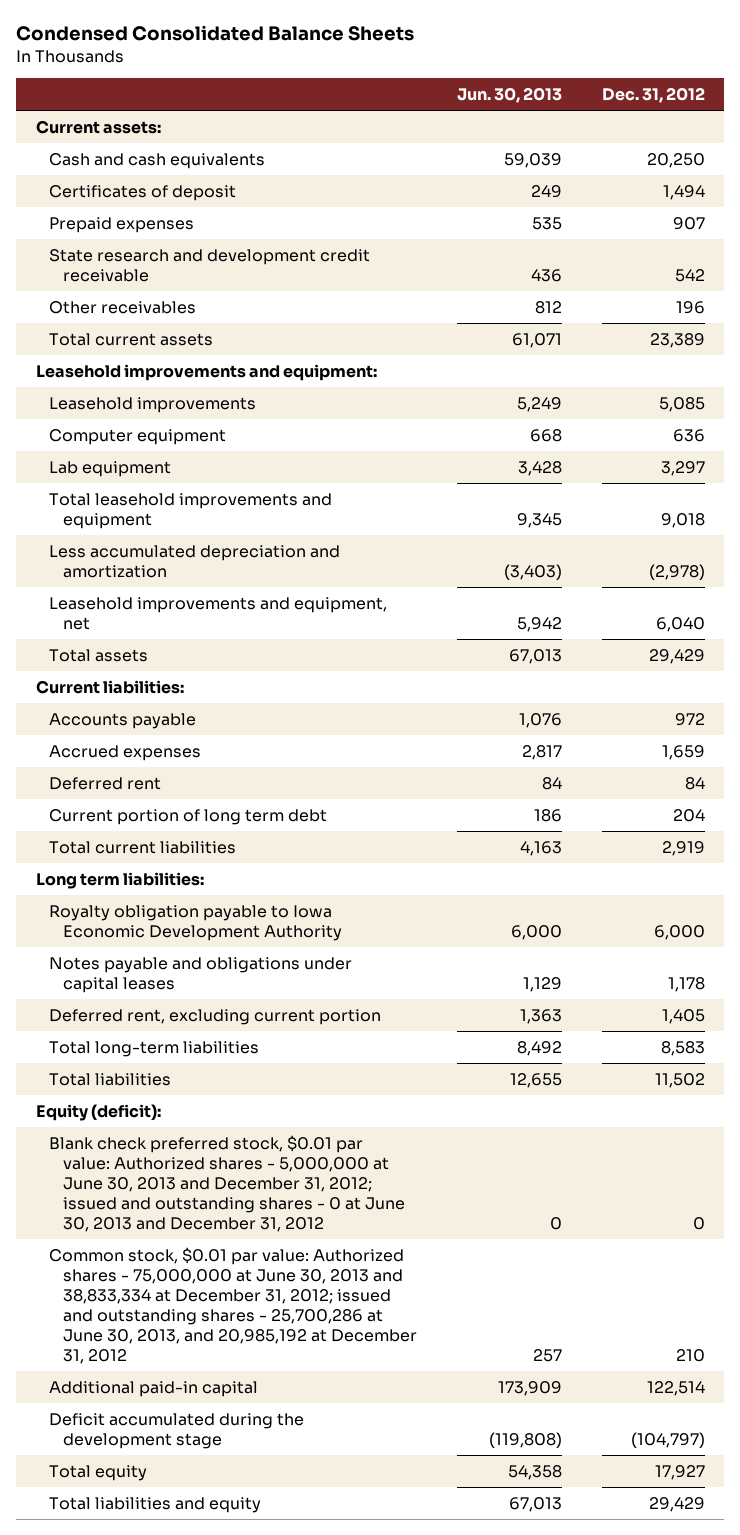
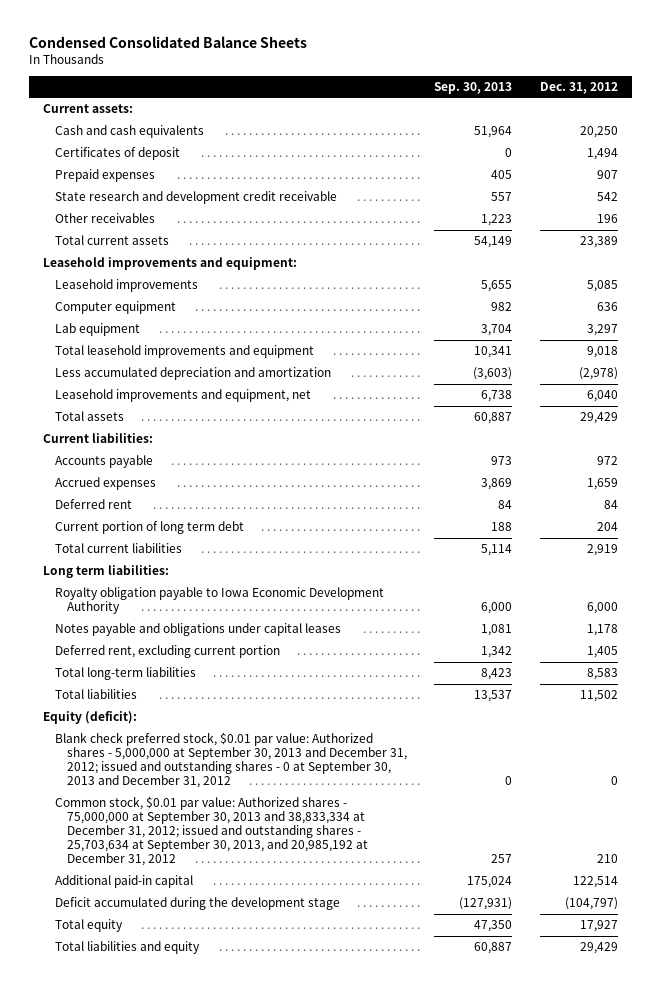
[456,86,562,103] Jun. 30, 2013 -> none
none -> [434,81,513,94] Sep. 30, 2013
[49,1134,405,1232] Blank check preferred stock, $0.01 par value: Authorized shares - 5,000,000 at June 30, 2013 and December 31, 2012; issued and outstanding shares - 0 at June 30, 2013 and December 31, 2012 -> [54,732,407,789] Blank check preferred stock, $0.01 par value: Authorized shares - 5,000,000 at September 30, 2013 and December 31, 2012; issued and outstanding shares - 0 at September 30, 2013 and December 31, 2012
[49,1246,417,1364] Common stock, $0.01 par value: Authorized shares - 75,000,000 at June 30, 2013 and 38,833,334 at December 31, 2012; issued and outstanding shares - 25,700,286 at June 30, 2013, and 20,985,192 at December 31, 2012 -> [54,796,368,867] Common stock, $0.01 par value: Authorized shares - 75,000,000 at September 30, 2013 and 38,833,334 at December 31, 2012; issued and outstanding shares - 25,703,634 at September 30, 2013, and 20,985,192 at December 31, 2012

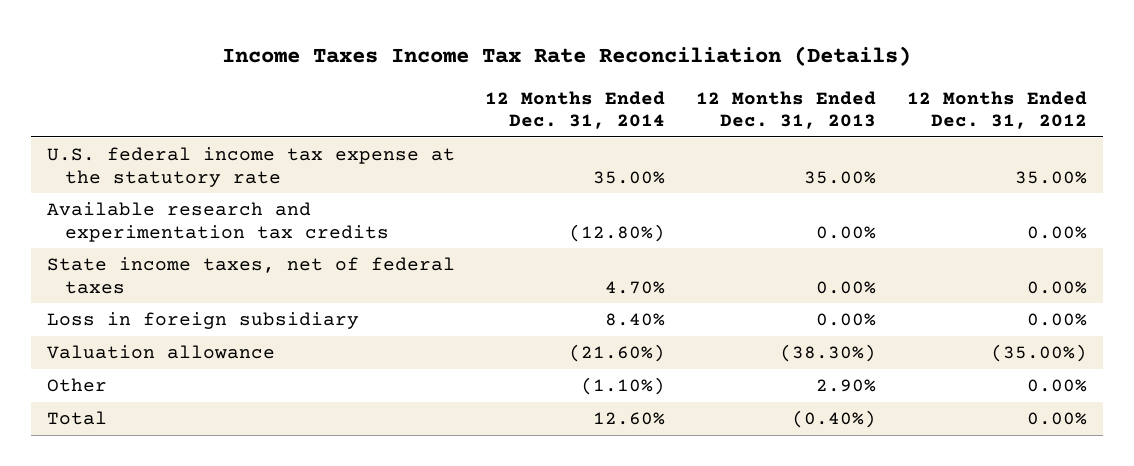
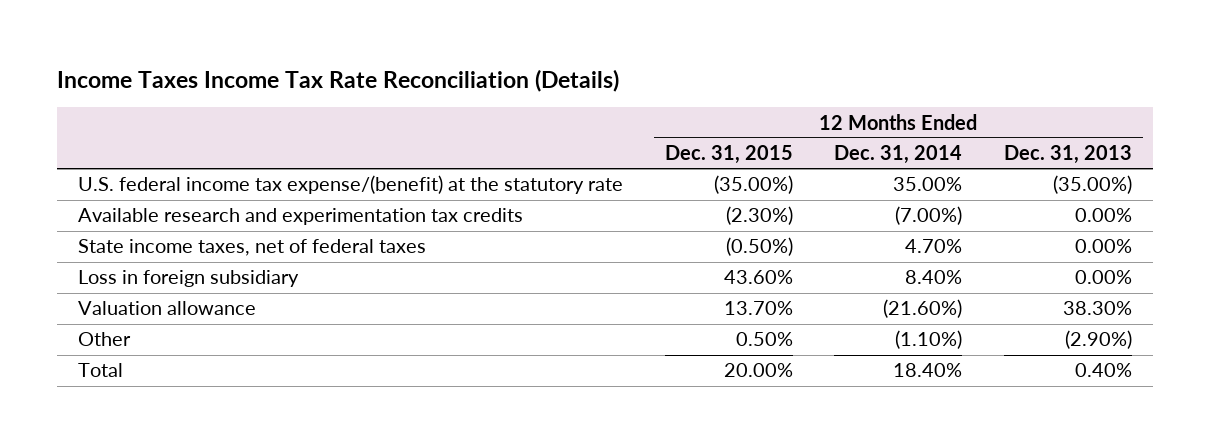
[907,90,1088,130] 12 Months Ended Dec. 31, 2012 -> none
none -> [664,145,793,165] Dec. 31, 2015
[46,147,455,187] U.S. federal income tax expense at the statutory rate -> [77,175,623,195] U.S. federal income tax expense/(benefit) at the statutory rate
[804,170,877,184] 35.00% -> [1053,175,1133,195] (35.00%)
[569,223,666,242] (12.80%) -> [895,206,963,226] (7.00%)
[780,344,877,363] (38.30%) -> [1063,301,1133,316] 38.30%
[816,379,877,393] 2.90% -> [1065,330,1133,350] (2.90%)
[593,412,666,426] 12.60% -> [893,363,963,378] 18.40%
[792,410,877,429] (0.40%) -> [1075,363,1133,378] 0.40%

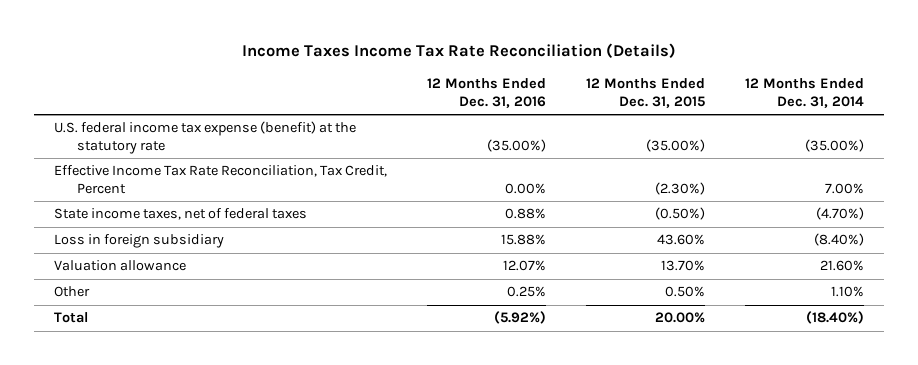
[1004,145,1133,165] Dec. 31, 2013 -> none
none -> [426,78,546,108] 12 Months Ended Dec. 31, 2016
[77,208,523,226] Available research and experimentation tax credits -> none
[77,175,623,195] U.S. federal income tax expense/(benefit) at the statutory rate -> [54,121,357,155] U.S. federal income tax expense (benefit) at the statutory rate
[893,177,963,192] 35.00% -> [804,139,864,153] (35.00%)
none -> [54,165,388,195] Effective Income Tax Rate Reconciliation, Tax Credit, Percent
[905,239,963,254] 4.70% -> [815,207,864,221] (4.70%)
[905,270,963,285] 8.40% -> [813,233,864,247] (8.40%)
[883,299,963,319] (21.60%) -> [819,260,864,272] 21.60%
[895,330,963,350] (1.10%) -> [830,286,864,298] 1.10%
[893,363,963,378] 18.40% -> [805,311,864,325] (18.40%)

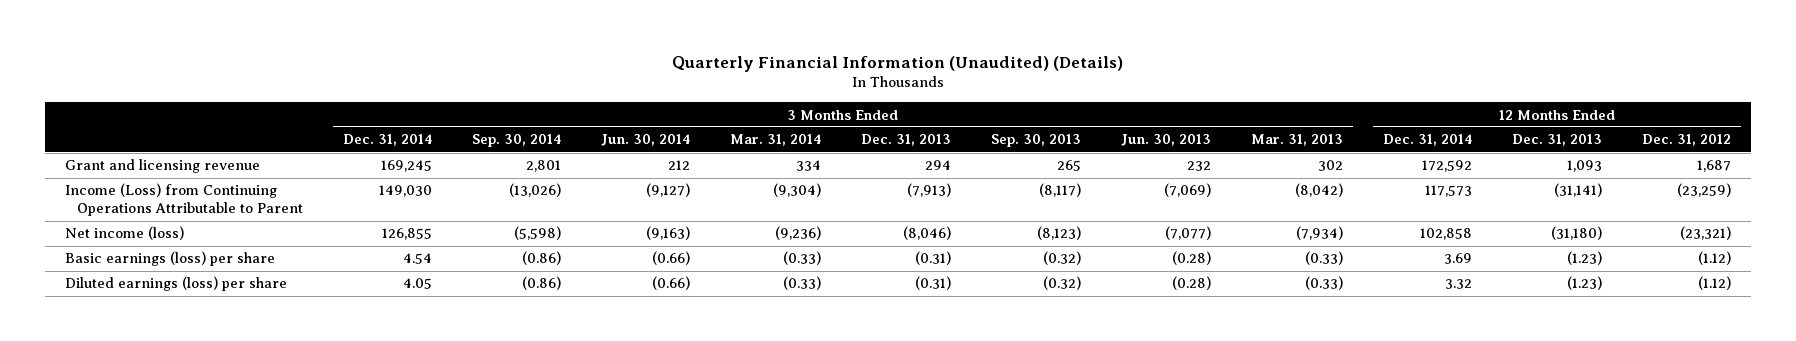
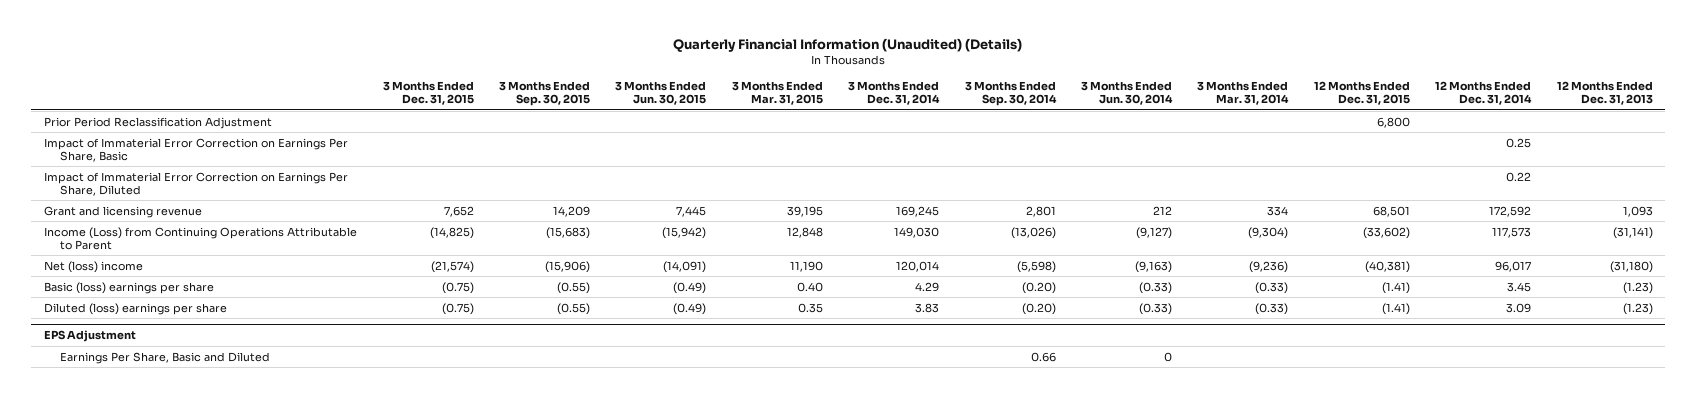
[860,134,951,147] Dec. 31, 2013 -> none
[990,134,1081,148] Sep. 30, 2013 -> none
[1120,134,1211,147] Jun. 30, 2013 -> none
[1250,134,1343,147] Mar. 31, 2013 -> none
[1641,134,1731,147] Dec. 31, 2012 -> none
none -> [382,80,474,106] 3 Months Ended Dec. 31, 2015
none -> [498,80,590,107] 3 Months Ended Sep. 30, 2015
none -> [615,80,707,106] 3 Months Ended Jun. 30, 2015
none -> [731,80,823,106] 3 Months Ended Mar. 31, 2015
none -> [1313,80,1410,106] 12 Months Ended Dec. 31, 2015
none -> [44,116,273,129] Prior Period Reclassification Adjustment
none -> [44,137,349,162] Impact of Immaterial Error Correction on Earnings Per Share, Basic
none -> [44,171,349,196] Impact of Immaterial Error Correction on Earnings Per Share, Diluted
[64,226,184,241] Net income (loss) -> [44,260,144,273] Net (loss) income
[381,228,432,241] 126,855 -> [896,260,940,272] 120,014
[1419,228,1472,241] 102,858 -> [1495,260,1532,272] 96,017
[64,251,275,267] Basic earnings (loss) per share -> [44,281,215,294] Basic (loss) earnings per share
[402,253,432,265] 4.54 -> [915,281,940,292] 4.29
[521,251,561,266] (0.86) -> [1021,281,1056,294] (0.20)
[651,251,690,266] (0.66) -> [1138,281,1172,294] (0.33)
[1443,253,1472,265] 3.69 -> [1507,281,1532,292] 3.45
[64,276,287,292] Diluted earnings (loss) per share -> [44,302,228,315] Diluted (loss) earnings per share
[402,278,432,290] 4.05 -> [915,302,940,313] 3.83
[521,276,561,291] (0.86) -> [1021,302,1056,315] (0.20)
[651,276,690,291] (0.66) -> [1138,302,1172,315] (0.33)
[1444,279,1472,290] 3.32 -> [1506,302,1532,313] 3.09
none -> [44,330,137,343] EPS Adjustment
none -> [60,351,271,364] Earnings Per Share, Basic and Diluted

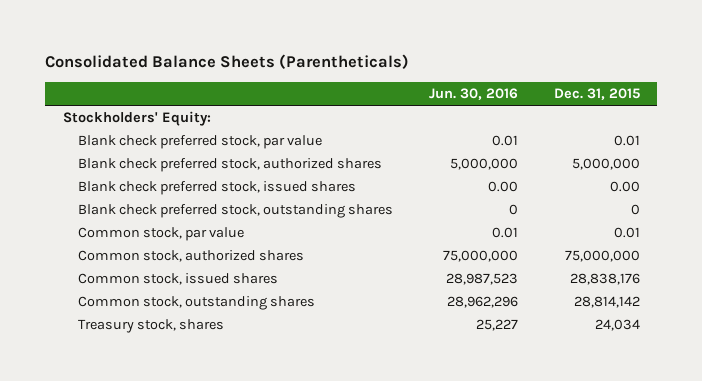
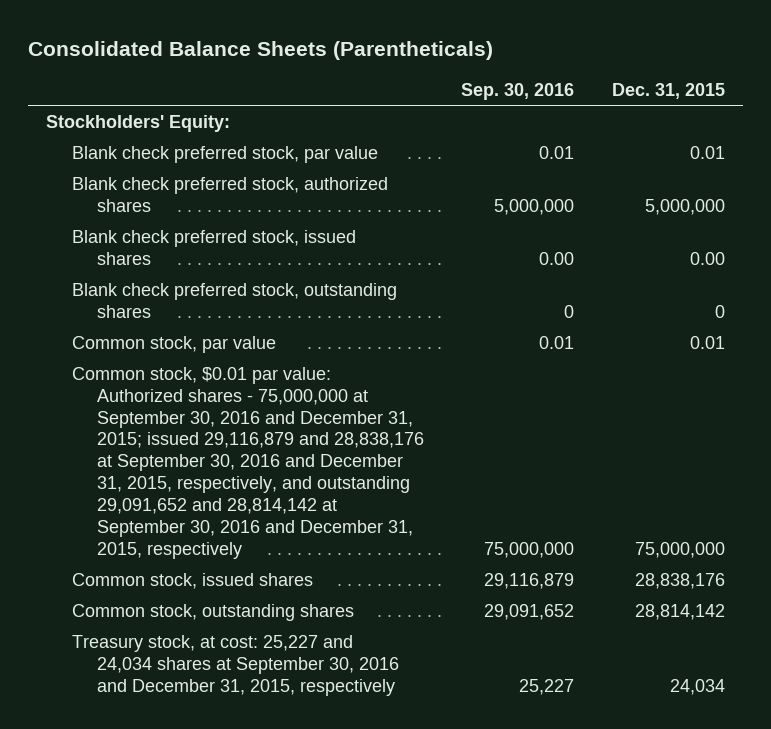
[428,87,518,100] Jun. 30, 2016 -> none
none -> [461,82,575,100] Sep. 30, 2016
[77,250,304,263] Common stock, authorized shares -> [71,366,424,559] Common stock, $0.01 par value: Authorized shares - 75,000,000 at September 30, 2016 and December 31, 2015; issued 29,116,879 and 28,838,176 at September 30, 2016 and December 31, 2015, respectively, and outstanding 29,091,652 and 28,814,142 at September 30, 2016 and December 31, 2015, respectively
[77,319,224,334] Treasury stock, shares -> [71,634,399,696] Treasury stock, at cost: 25,227 and 24,034 shares at September 30, 2016 and December 31, 2015, respectively

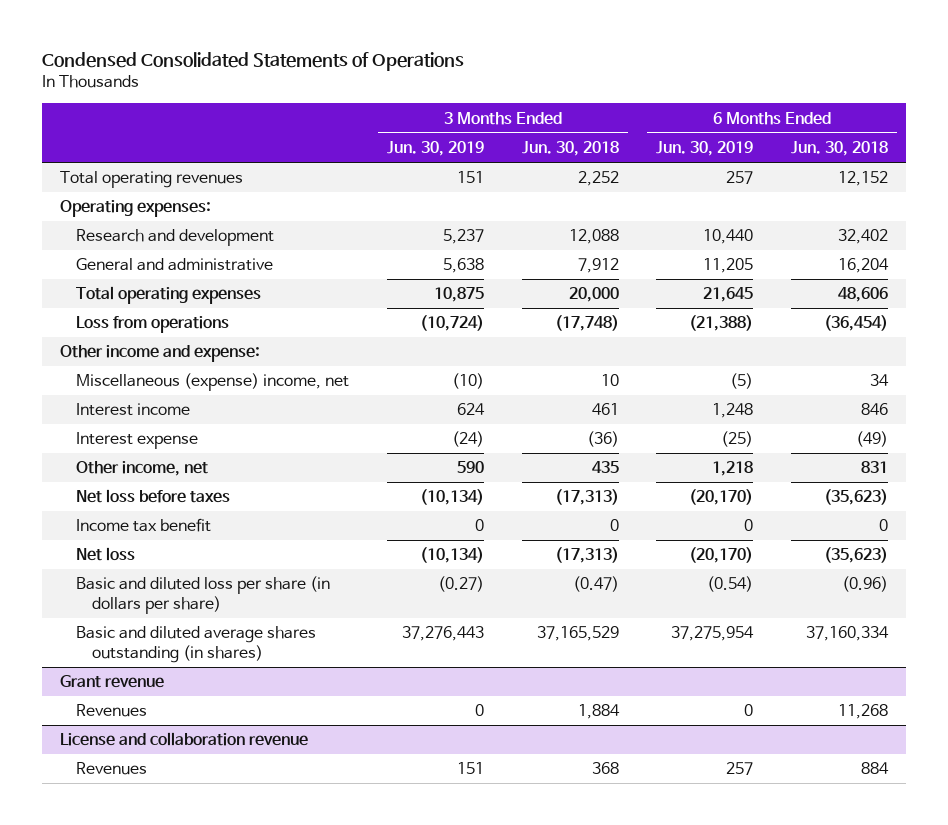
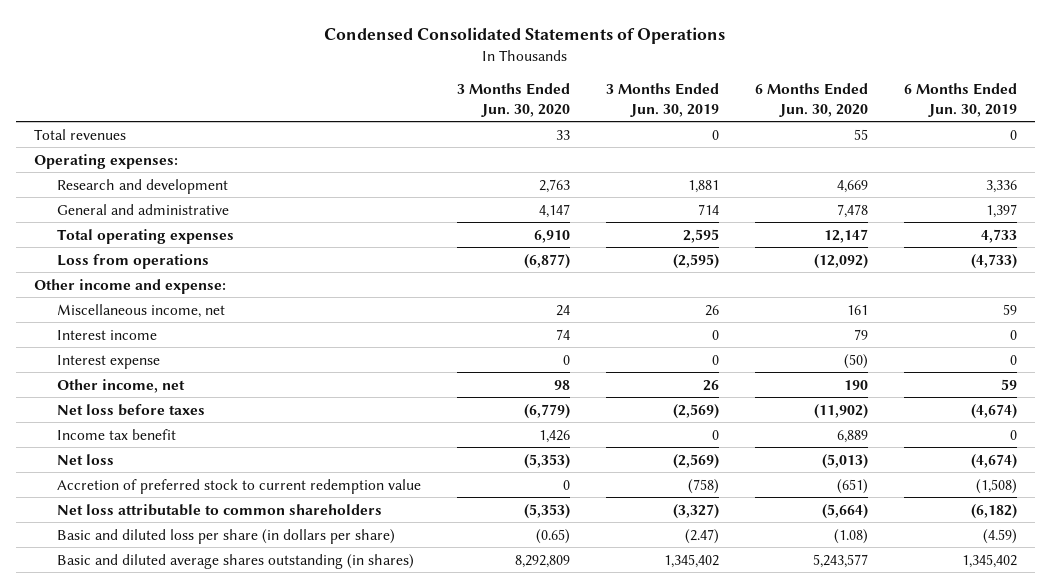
[521,141,619,157] Jun. 30, 2018 -> none
[790,141,888,157] Jun. 30, 2018 -> none
none -> [456,83,570,117] 3 Months Ended Jun. 30, 2020
none -> [754,83,868,117] 6 Months Ended Jun. 30, 2020
[60,171,244,189] Total operating revenues -> [34,128,127,140] Total revenues
[456,171,484,184] 151 -> [711,129,719,140] 0
[726,171,754,185] 257 -> [1009,129,1017,140] 0
[442,229,484,245] 5,237 -> [687,179,719,193] 1,881
[703,229,754,245] 10,440 -> [985,179,1017,193] 3,336
[442,258,484,274] 5,638 -> [697,203,719,215] 714
[703,258,754,274] 11,205 -> [985,203,1017,218] 1,397
[433,287,484,303] 10,875 -> [682,228,719,243] 2,595
[703,287,754,303] 21,645 -> [980,228,1017,243] 4,733
[419,315,484,332] (10,724) -> [672,253,719,269] (2,595)
[689,315,754,332] (21,388) -> [970,253,1017,269] (4,733)
[76,373,350,392] Miscellaneous (expense) income, net -> [56,303,225,318] Miscellaneous income, net
[451,373,484,390] (10) -> [704,304,719,316] 26
[730,373,754,390] (5) -> [1002,303,1017,315] 59
[456,403,485,416] 624 -> [711,329,719,340] 0
[712,403,754,419] 1,248 -> [1009,329,1017,340] 0
[451,431,484,448] (24) -> [711,354,719,365] 0
[721,431,754,448] (25) -> [1009,354,1017,365] 0
[456,461,484,474] 590 -> [702,379,719,391] 26
[712,461,754,477] 1,218 -> [1000,378,1017,390] 59
[419,489,484,506] (10,134) -> [672,403,719,419] (2,569)
[689,489,754,506] (20,170) -> [970,403,1017,419] (4,674)
[60,675,165,689] Grant revenue -> none
[76,704,148,718] Revenues -> none
[60,732,309,747] License and collaboration revenue -> none
[76,762,148,776] Revenues -> none
[419,547,484,564] (10,134) -> [672,453,719,469] (2,569)
[689,547,754,564] (20,170) -> [970,453,1017,469] (4,674)
none -> [56,478,421,494] Accretion of preferred stock to current redemption value
none -> [56,503,382,516] Net loss attributable to common shareholders
[437,576,484,593] (0.27) -> [684,528,719,544] (2.47)
[707,576,754,593] (0.54) -> [982,528,1017,544] (4.59)
[401,626,484,642] 37,276,443 -> [663,553,719,568] 1,345,402
[671,626,755,642] 37,275,954 -> [961,553,1017,568] 1,345,402

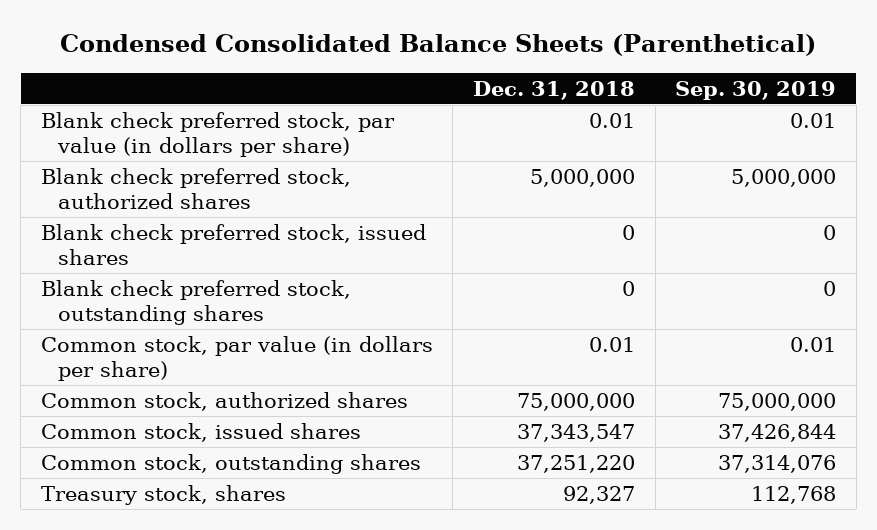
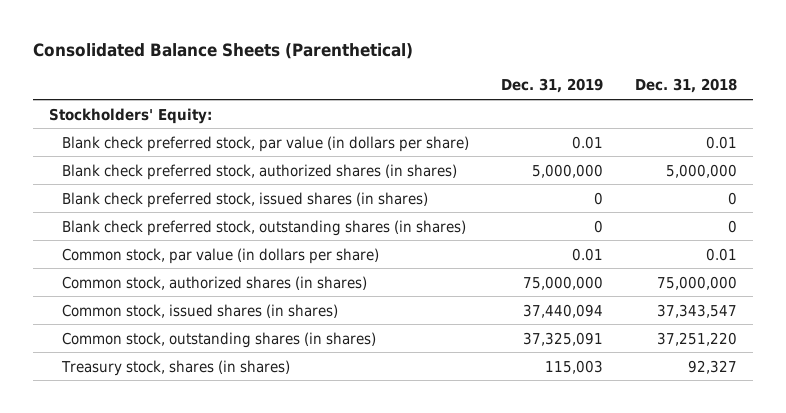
[60,34,817,57] Condensed Consolidated Balance Sheets (Parenthetical) -> [33,42,414,59] Consolidated Balance Sheets (Parenthetical)
[675,80,837,100] Sep. 30, 2019 -> none
none -> [500,78,603,94] Dec. 31, 2019
none -> [49,107,213,124] Stockholders' Equity:
[40,167,351,209] Blank check preferred stock, authorized shares -> [61,163,457,180] Blank check preferred stock, authorized shares (in shares)
[40,223,426,265] Blank check preferred stock, issued shares -> [61,191,428,208] Blank check preferred stock, issued shares (in shares)
[40,279,351,325] Blank check preferred stock, outstanding shares -> [61,219,466,236] Blank check preferred stock, outstanding shares (in shares)
[40,391,408,411] Common stock, authorized shares -> [61,275,367,290] Common stock, authorized shares (in shares)
[40,422,361,442] Common stock, issued shares -> [61,303,338,318] Common stock, issued shares (in shares)
[40,453,421,474] Common stock, outstanding shares -> [61,331,376,348] Common stock, outstanding shares (in shares)
[40,484,286,505] Treasury stock, shares -> [60,359,290,376] Treasury stock, shares (in shares)

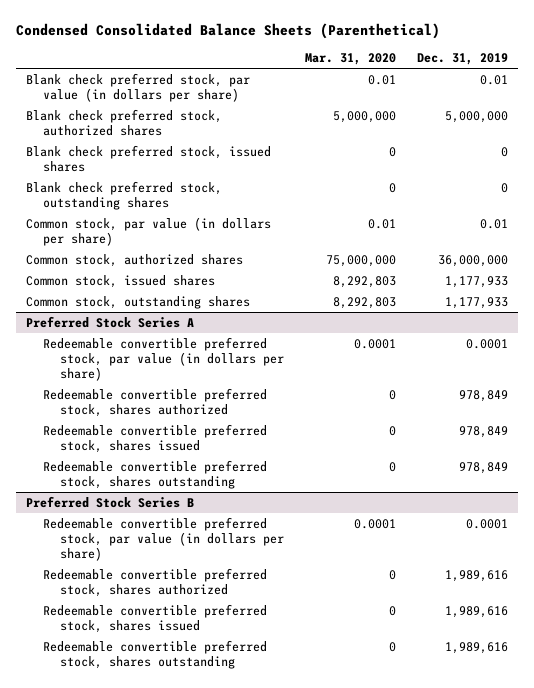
[33,42,414,59] Consolidated Balance Sheets (Parenthetical) -> [15,22,440,39] Condensed Consolidated Balance Sheets (Parenthetical)
[635,78,738,94] Dec. 31, 2018 -> none
none -> [304,52,396,65] Mar. 31, 2020
[49,107,213,124] Stockholders' Equity: -> none
[61,163,457,180] Blank check preferred stock, authorized shares (in shares) -> [26,108,223,136] Blank check preferred stock, authorized shares
[61,191,428,208] Blank check preferred stock, issued shares (in shares) -> [26,144,272,172] Blank check preferred stock, issued shares
[61,219,466,236] Blank check preferred stock, outstanding shares (in shares) -> [26,180,223,210] Blank check preferred stock, outstanding shares
[60,359,290,376] Treasury stock, shares (in shares) -> none
[61,275,367,290] Common stock, authorized shares (in shares) -> [26,253,244,267] Common stock, authorized shares
[522,275,603,290] 75,000,000 -> [437,254,508,267] 36,000,000
[61,303,338,318] Common stock, issued shares (in shares) -> [26,274,216,288] Common stock, issued shares
[522,303,603,318] 37,440,094 -> [444,275,508,288] 1,177,933
[61,331,376,348] Common stock, outstanding shares (in shares) -> [26,295,251,309] Common stock, outstanding shares
[522,331,603,346] 37,325,091 -> [444,296,508,309] 1,177,933
none -> [26,315,195,328] Preferred Stock Series A
none -> [43,336,285,381] Redeemable convertible preferred stock, par value (in dollars per share)
none -> [43,387,268,417] Redeemable convertible preferred stock, shares authorized
none -> [43,423,268,453] Redeemable convertible preferred stock, shares issued
none -> [43,459,268,489] Redeemable convertible preferred stock, shares outstanding
none -> [26,495,195,508] Preferred Stock Series B
none -> [43,516,285,561] Redeemable convertible preferred stock, par value (in dollars per share)
none -> [43,567,268,597] Redeemable convertible preferred stock, shares authorized
none -> [43,603,268,633] Redeemable convertible preferred stock, shares issued
none -> [43,639,268,669] Redeemable convertible preferred stock, shares outstanding

